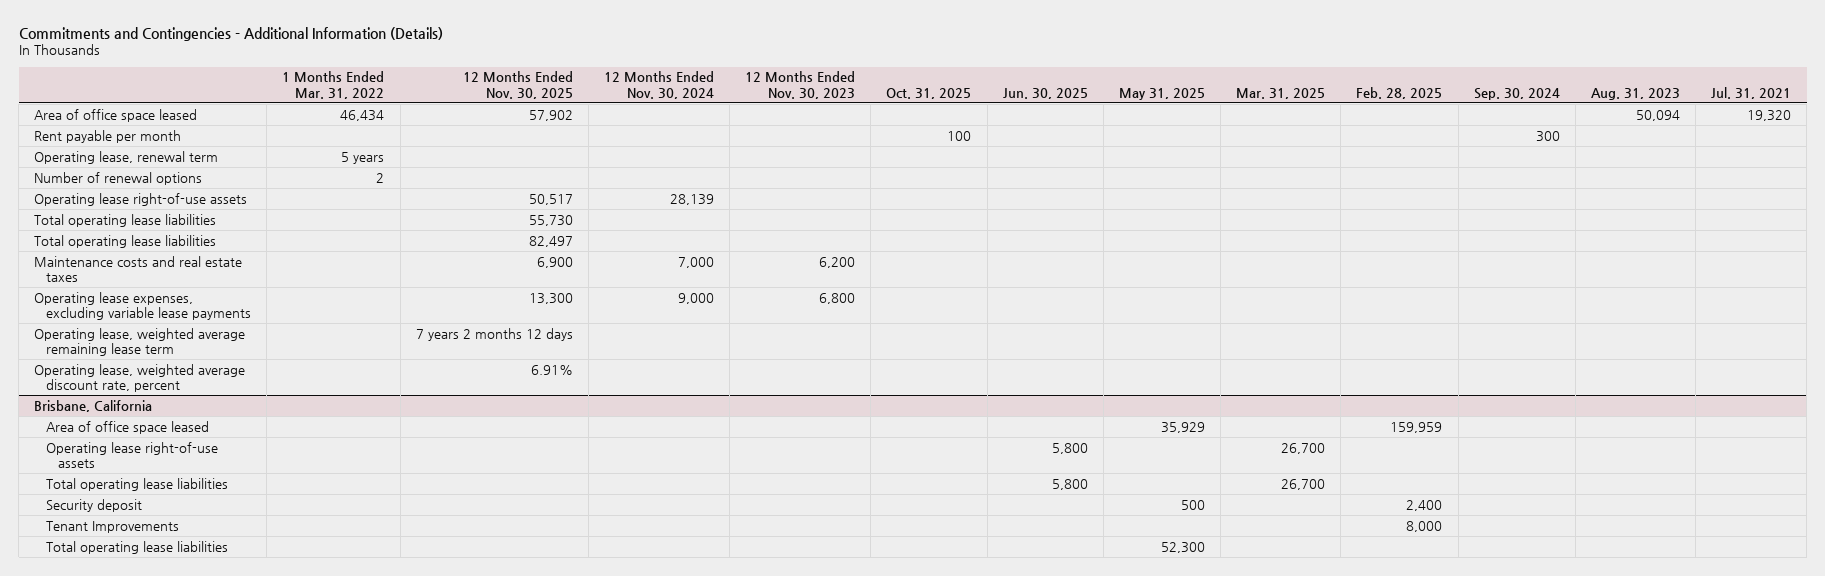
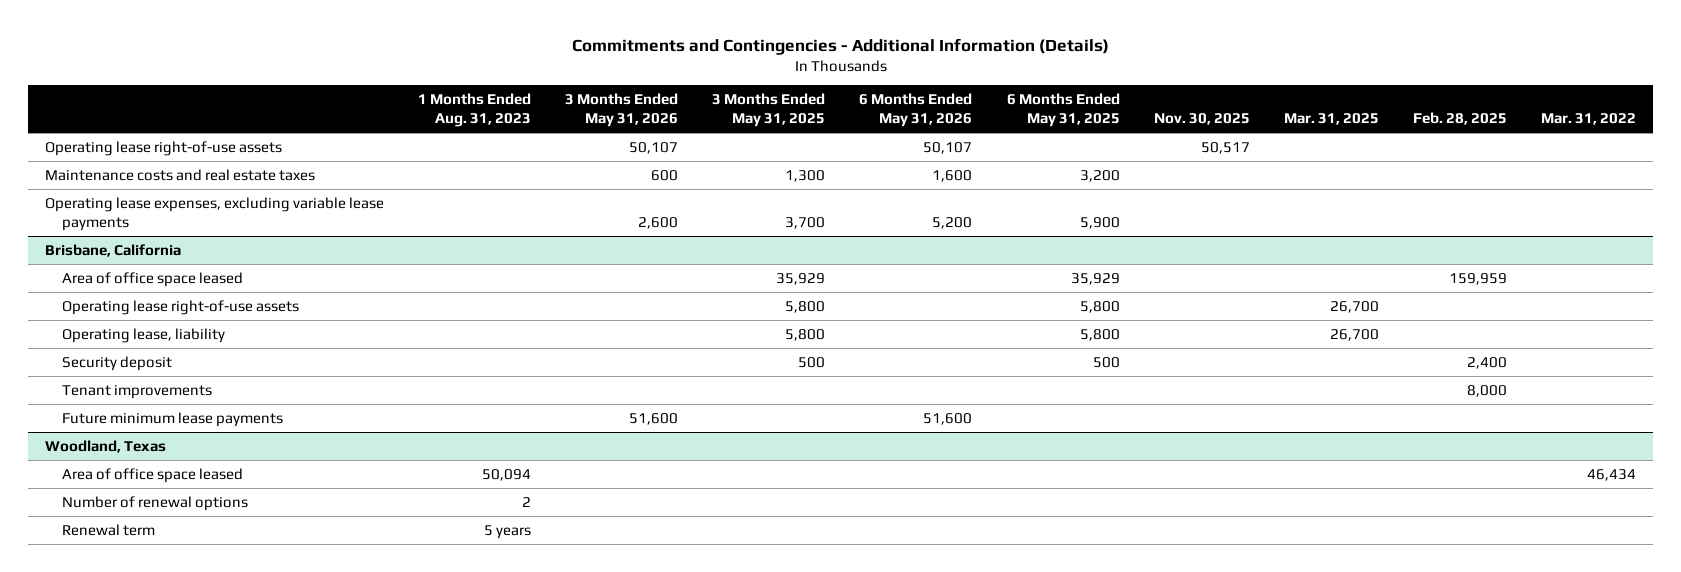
[282,71,385,99] 1 Months Ended Mar. 31, 2022 -> none
[462,71,573,99] 12 Months Ended Nov. 30, 2025 -> none
[603,71,714,99] 12 Months Ended Nov. 30, 2024 -> none
[745,71,856,99] 12 Months Ended Nov. 30, 2023 -> none
[886,87,972,99] Oct. 31, 2025 -> none
[1002,87,1088,99] Jun. 30, 2025 -> none
[1118,87,1205,100] May 31, 2025 -> none
[1473,87,1560,100] Sep. 30, 2024 -> none
[1590,87,1680,100] Aug. 31, 2023 -> none
[1711,86,1792,99] Jul. 31, 2021 -> none
none -> [417,93,531,128] 1 Months Ended Aug. 31, 2023
none -> [565,93,679,128] 3 Months Ended May 31, 2026
none -> [712,93,826,128] 3 Months Ended May 31, 2025
none -> [859,93,973,128] 6 Months Ended May 31, 2026
none -> [1006,93,1120,128] 6 Months Ended May 31, 2025
none -> [1153,113,1250,126] Nov. 30, 2025
none -> [1541,113,1637,126] Mar. 31, 2022
[34,108,198,122] Area of office space leased -> none
[34,129,182,143] Rent payable per month -> none
[34,150,219,164] Operating lease, renewal term -> none
[34,171,203,185] Number of renewal options -> none
[34,213,217,227] Total operating lease liabilities -> none
[34,234,217,248] Total operating lease liabilities -> none
[34,327,246,357] Operating lease, weighted average remaining lease term -> none
[34,363,246,393] Operating lease, weighted average discount rate, percent -> none
[46,477,229,491] Total operating lease liabilities -> [61,327,225,343] Operating lease, liability
[46,520,180,533] Tenant Improvements -> [61,384,212,399] Tenant improvements
[46,540,229,554] Total operating lease liabilities -> [61,411,283,427] Future minimum lease payments
none -> [44,439,166,453] Woodland, Texas
none -> [61,467,243,483] Area of office space leased
none -> [61,495,248,511] Number of renewal options
none -> [61,523,155,536] Renewal term

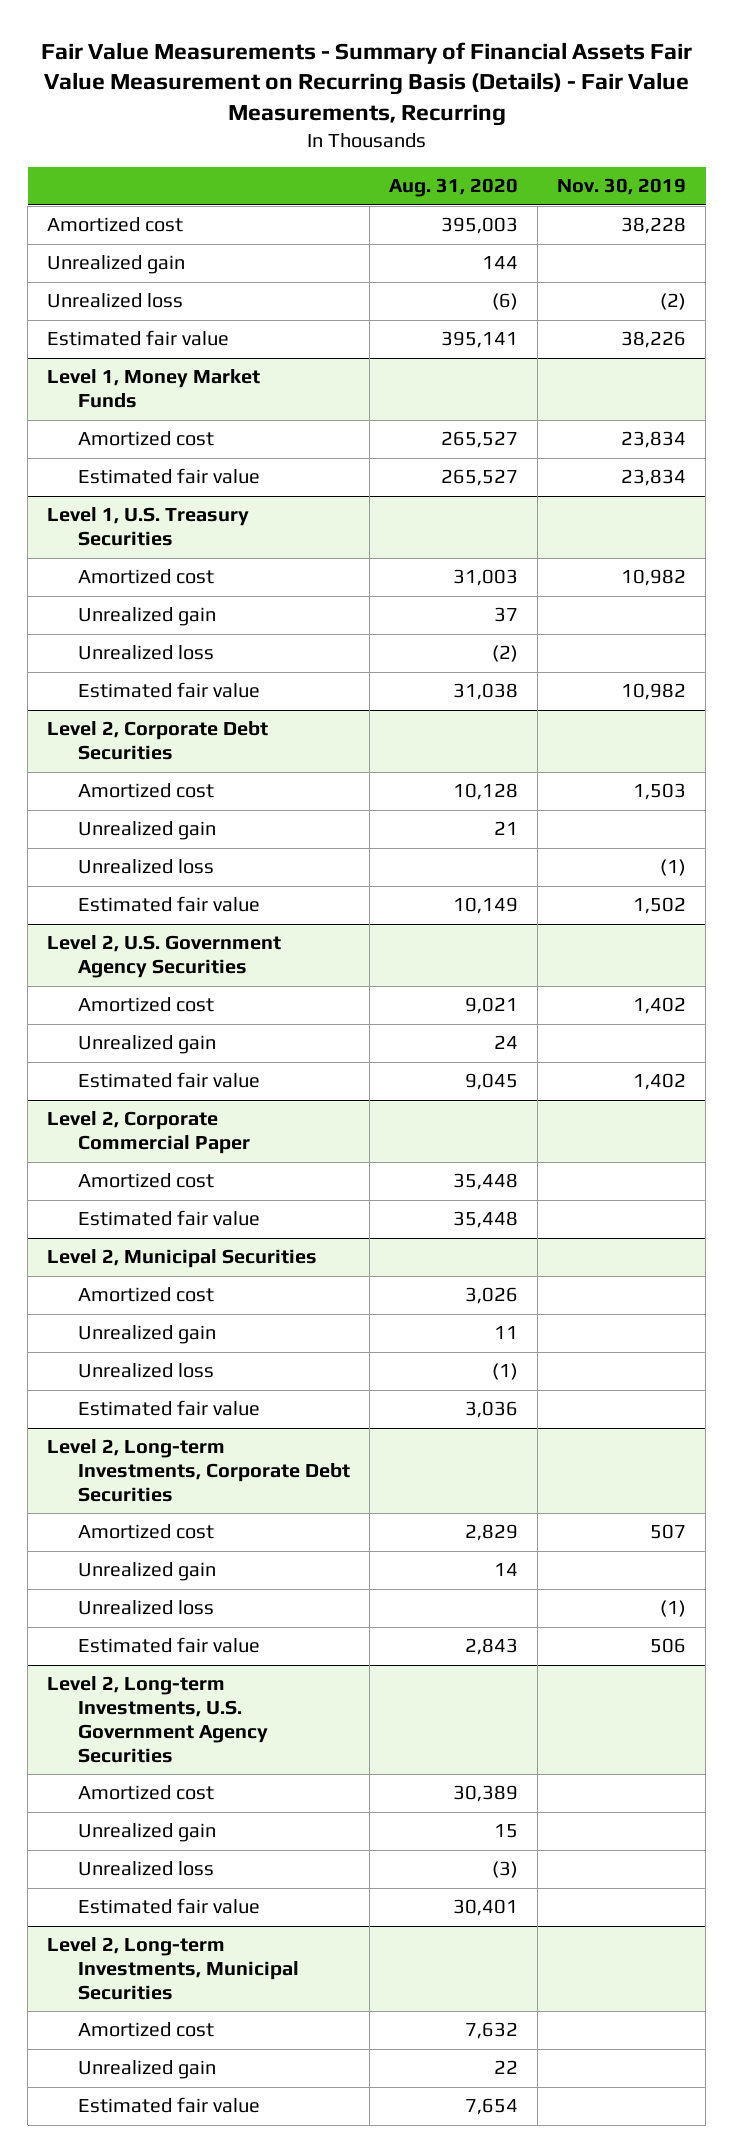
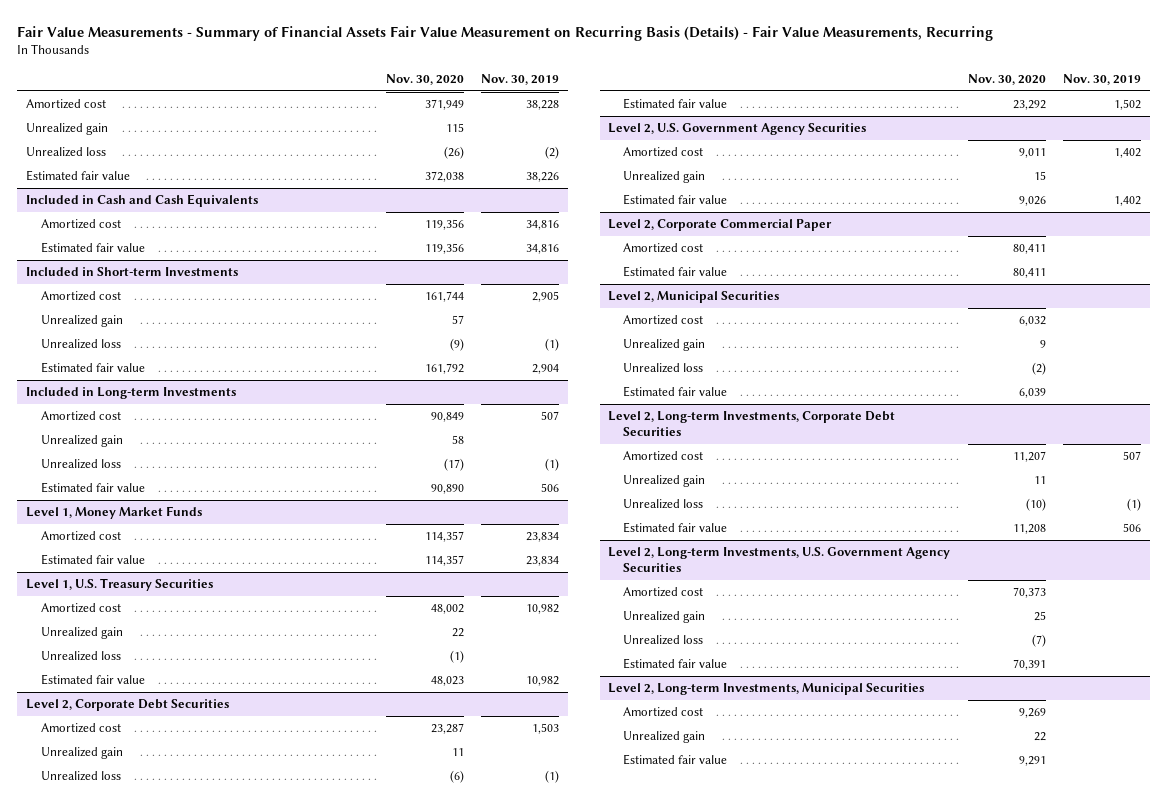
[389,178,519,198] Aug. 31, 2020 -> none
none -> [385,74,464,86] Nov. 30, 2020
none -> [26,193,259,207] Included in Cash and Cash Equivalents
none -> [40,218,121,229] Amortized cost
none -> [40,241,145,253] Estimated fair value
none -> [26,266,239,276] Included in Short-term Investments
none -> [40,290,121,301] Amortized cost
none -> [40,314,123,327] Unrealized gain
none -> [40,338,121,349] Unrealized loss
none -> [40,361,145,373] Estimated fair value
none -> [26,386,237,399] Included in Long-term Investments
none -> [40,410,121,421] Amortized cost
none -> [40,434,123,447] Unrealized gain
none -> [40,458,121,469] Unrealized loss
none -> [40,481,145,493] Estimated fair value

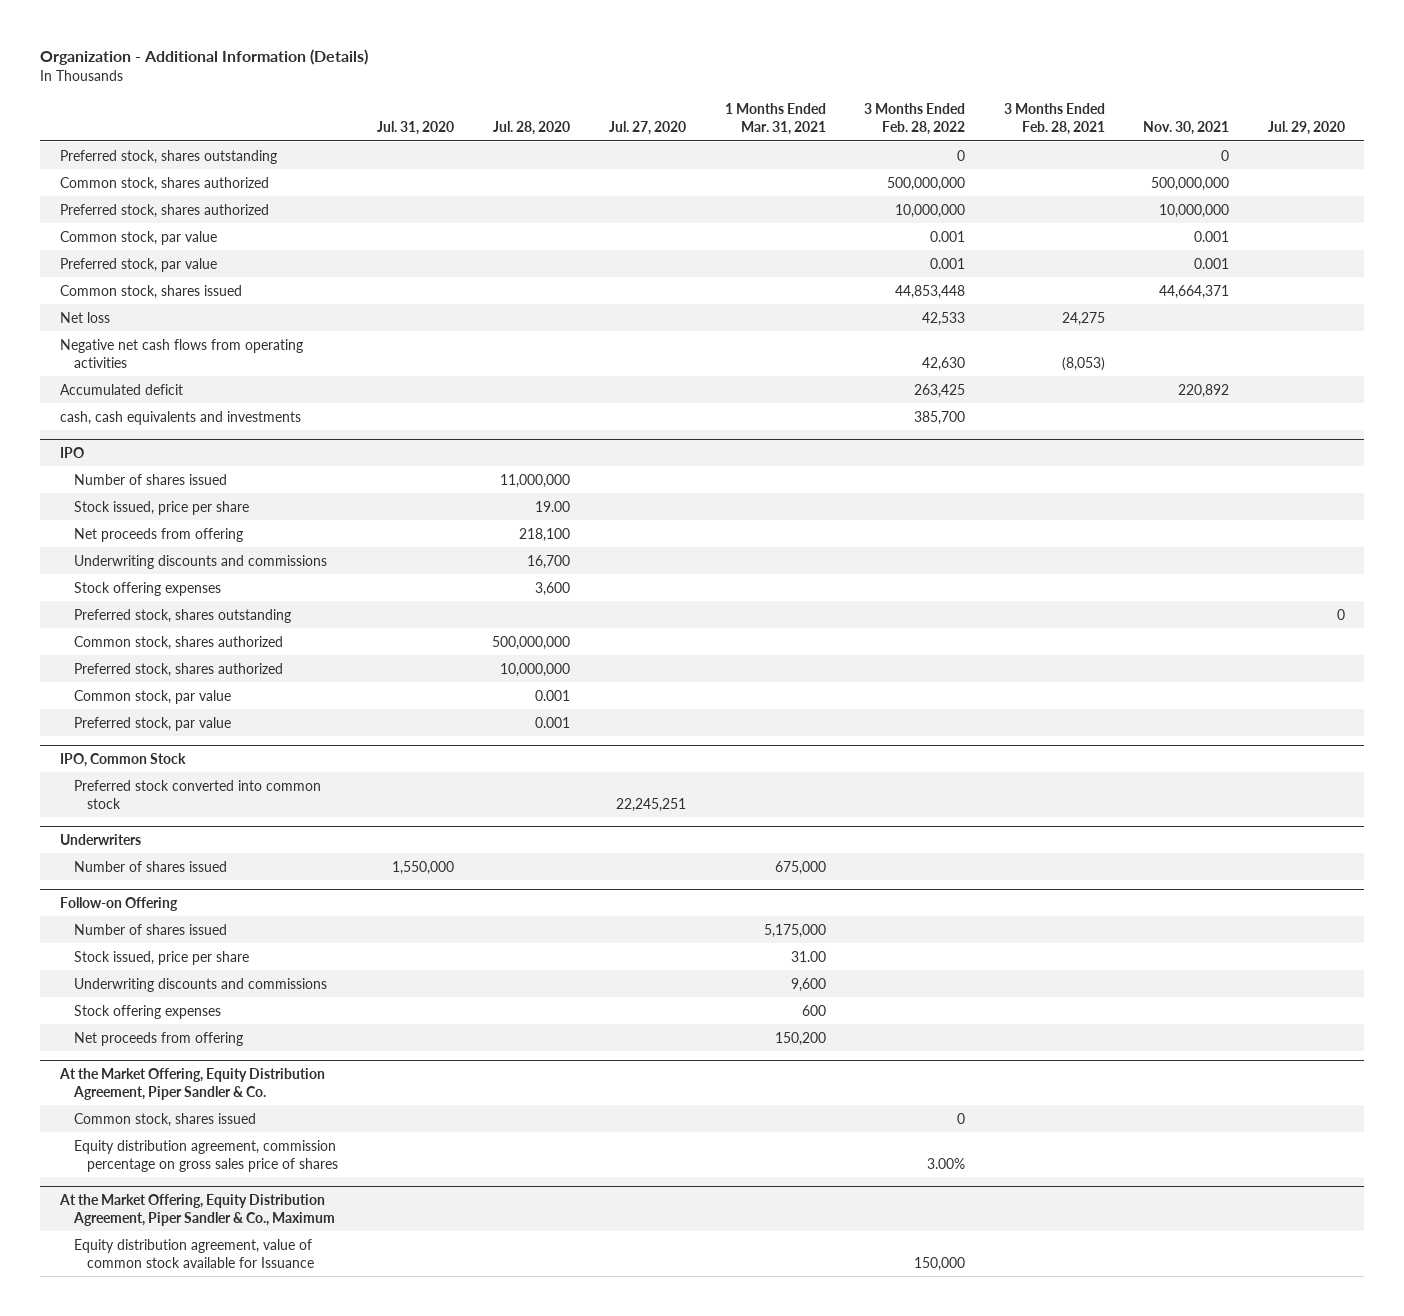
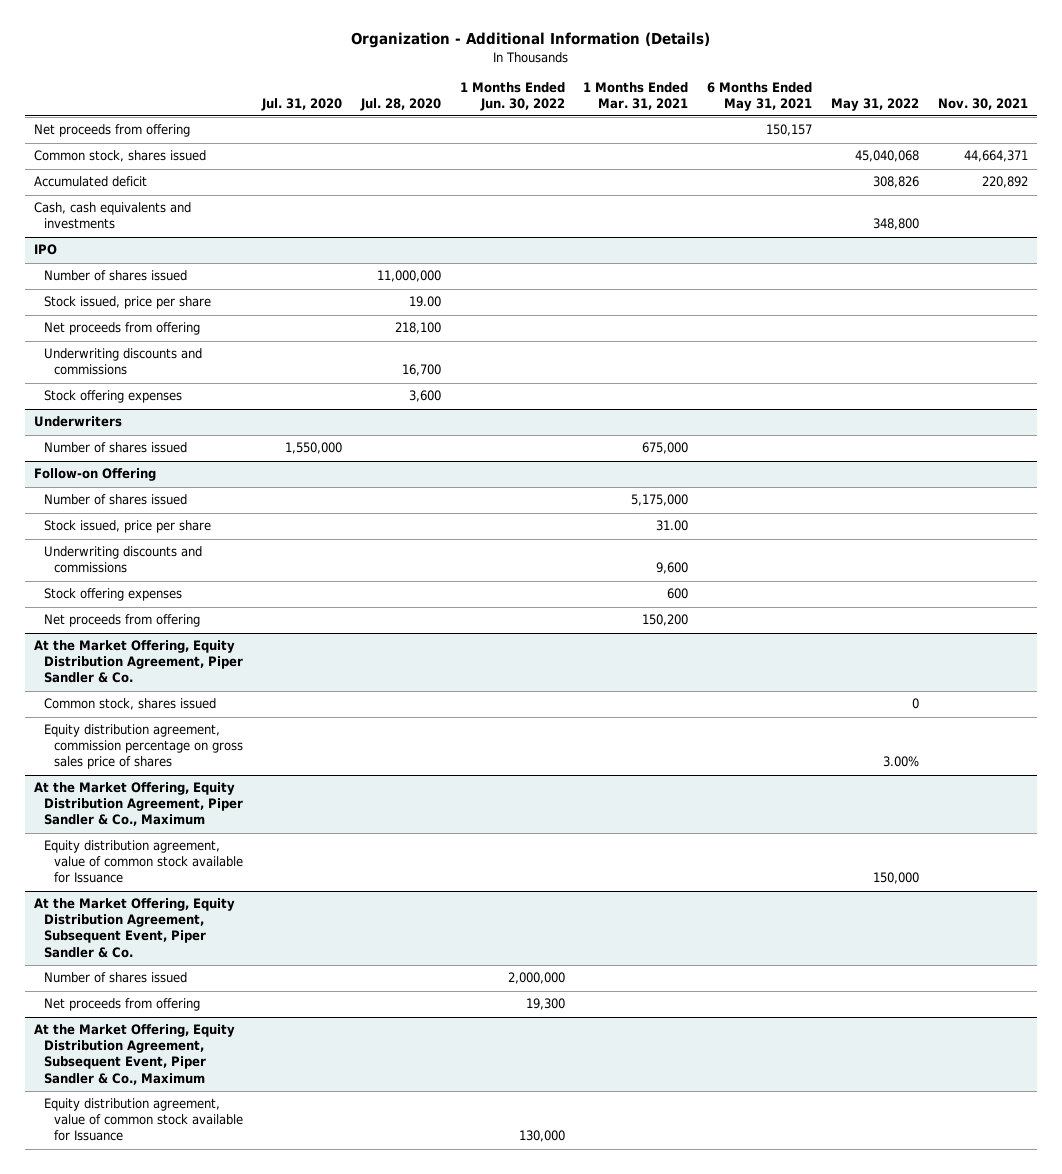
[608,121,686,136] Jul. 27, 2020 -> none
[864,103,966,136] 3 Months Ended Feb. 28, 2022 -> none
[1003,103,1105,136] 3 Months Ended Feb. 28, 2021 -> none
[1267,121,1345,136] Jul. 29, 2020 -> none
none -> [459,81,565,111] 1 Months Ended Jun. 30, 2022
none -> [707,81,813,111] 6 Months Ended May 31, 2021
none -> [830,97,919,111] May 31, 2022
[59,149,277,164] Preferred stock, shares outstanding -> none
[59,176,269,191] Common stock, shares authorized -> none
[59,203,269,218] Preferred stock, shares authorized -> none
[59,230,217,245] Common stock, par value -> none
[59,257,217,272] Preferred stock, par value -> none
none -> [34,124,191,138] Net proceeds from offering
[59,311,110,323] Net loss -> none
[59,338,303,368] Negative net cash flows from operating activities -> none
[59,410,301,425] cash, cash equivalents and investments -> [34,202,192,230] Cash, cash equivalents and investments
[73,608,291,623] Preferred stock, shares outstanding -> none
[73,635,283,650] Common stock, shares authorized -> none
[73,662,283,677] Preferred stock, shares authorized -> none
[73,689,231,704] Common stock, par value -> none
[73,716,231,731] Preferred stock, par value -> none
[59,752,186,767] IPO, Common Stock -> none
[73,779,321,809] Preferred stock converted into common stock -> none
none -> [34,898,236,958] At the Market Offering, Equity Distribution Agreement, Subsequent Event, Piper Sandler & Co.
none -> [44,972,188,984] Number of shares issued
none -> [44,998,201,1012] Net proceeds from offering
none -> [34,1024,236,1085] At the Market Offering, Equity Distribution Agreement, Subsequent Event, Piper Sandler & Co., Maximum
none -> [44,1098,244,1142] Equity distribution agreement, value of common stock available for Issuance

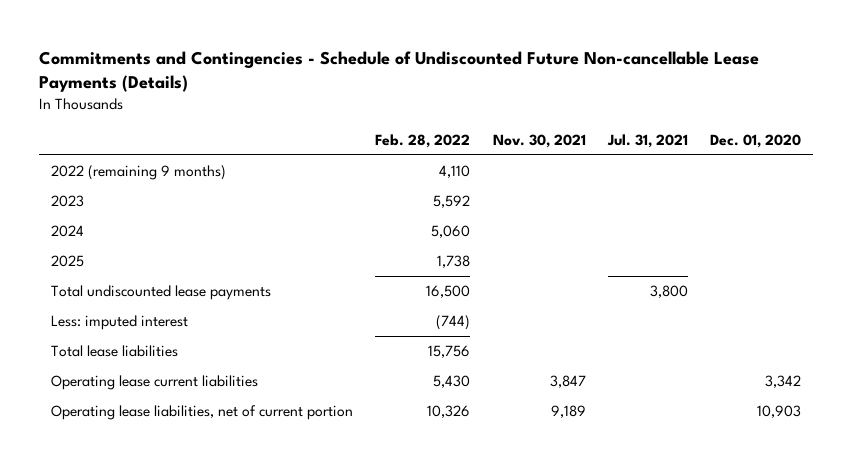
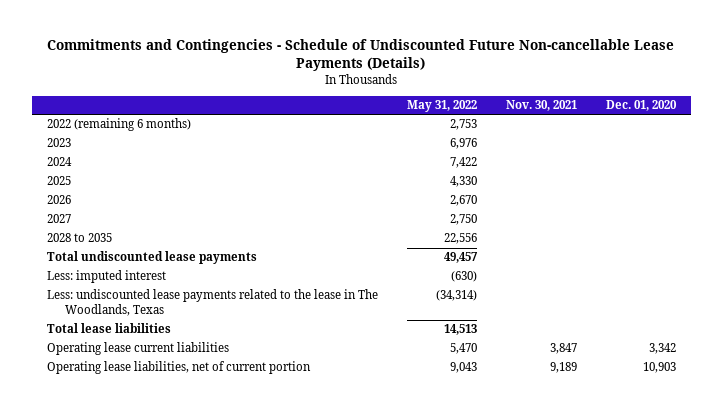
[375,134,471,149] Feb. 28, 2022 -> none
[606,134,688,149] Jul. 31, 2021 -> none
none -> [406,100,477,113] May 31, 2022
[50,165,226,181] 2022 (remaining 9 months) -> [46,118,191,132] 2022 (remaining 6 months)
none -> [46,195,71,205] 2026
none -> [46,214,71,224] 2027
none -> [46,233,112,243] 2028 to 2035
none -> [46,289,378,317] Less: undiscounted lease payments related to the lease in The Woodlands, Texas

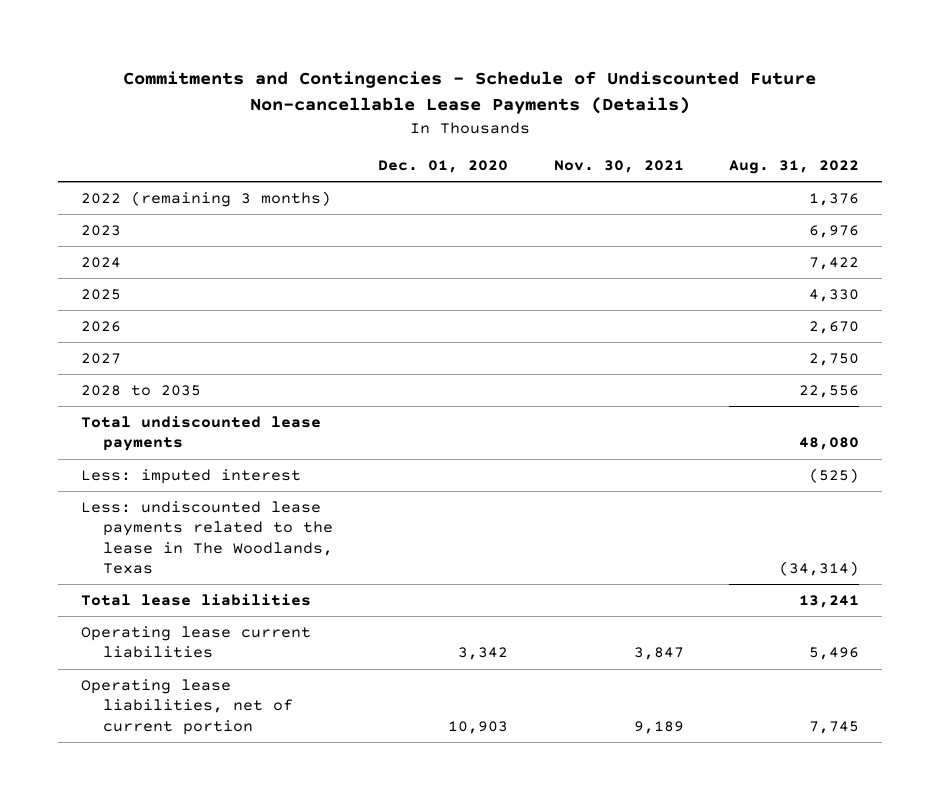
[406,100,477,113] May 31, 2022 -> none
none -> [729,160,860,175] Aug. 31, 2022
[46,118,191,132] 2022 (remaining 6 months) -> [80,190,331,207] 2022 (remaining 3 months)

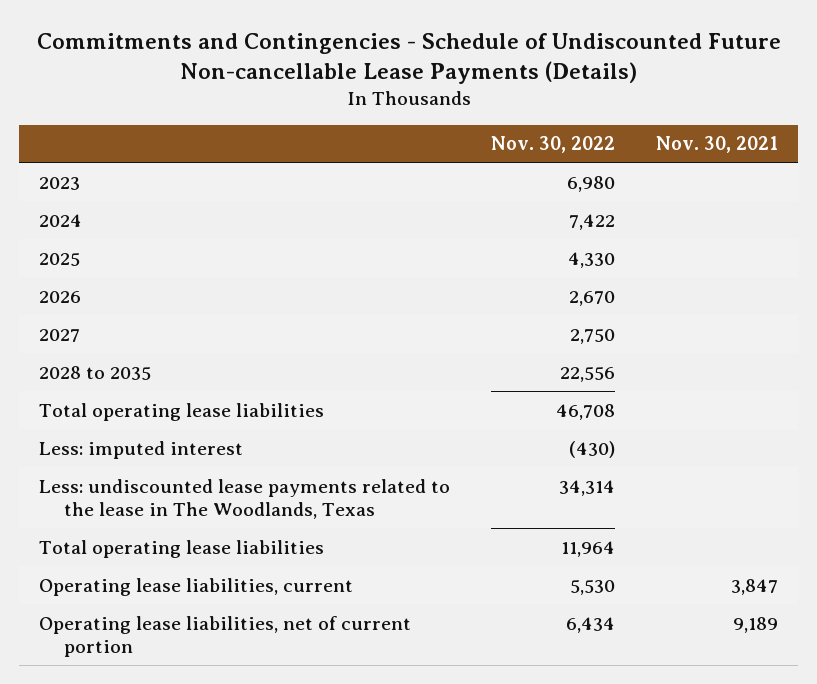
[378,160,509,174] Dec. 01, 2020 -> none
[729,160,860,175] Aug. 31, 2022 -> none
none -> [491,136,616,154] Nov. 30, 2022
[80,190,331,207] 2022 (remaining 3 months) -> none
[80,415,321,452] Total undiscounted lease payments -> [39,402,325,421] Total operating lease liabilities
[80,593,311,606] Total lease liabilities -> [39,539,325,558] Total operating lease liabilities
[80,625,311,659] Operating lease current liabilities -> [39,577,354,596] Operating lease liabilities, current

